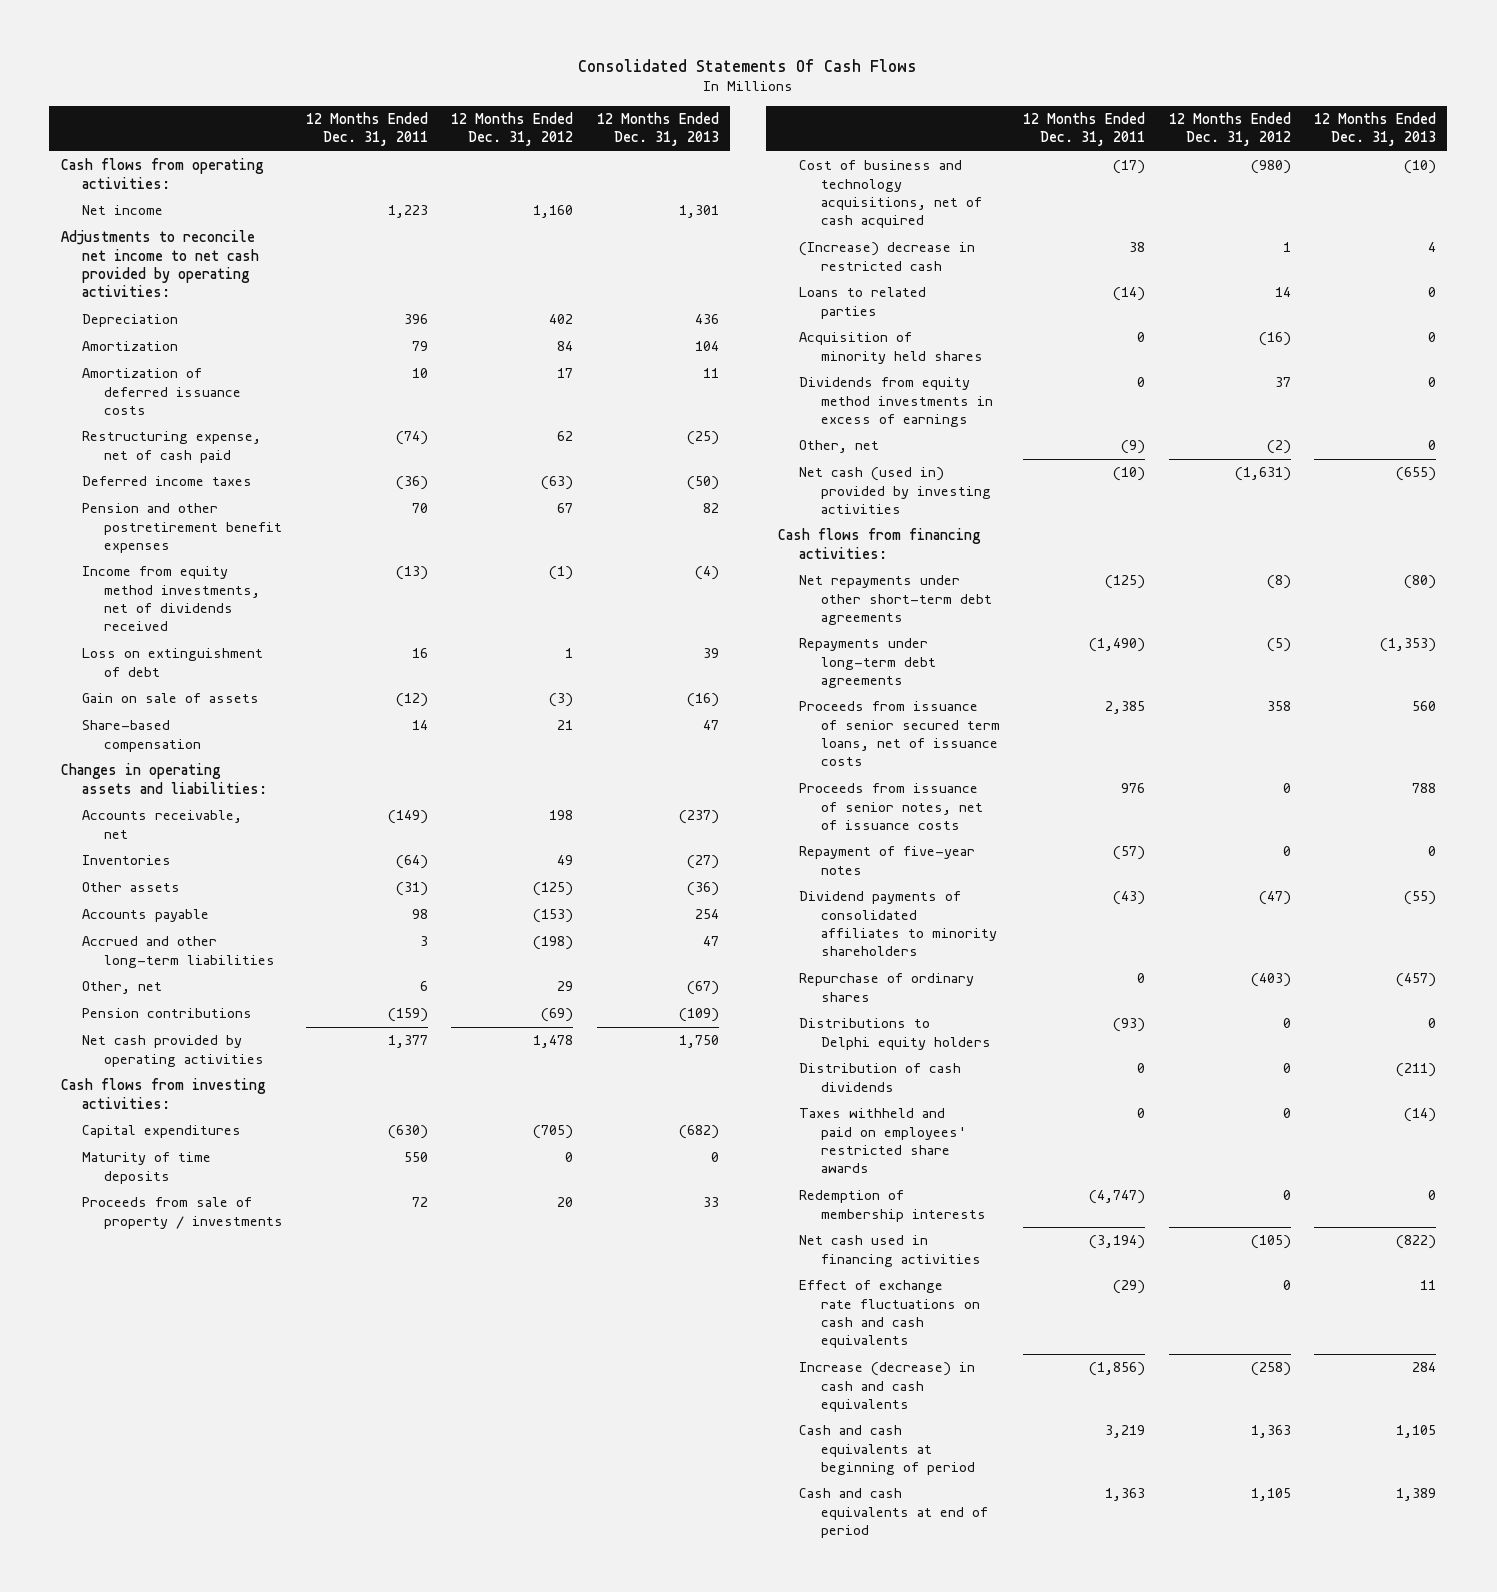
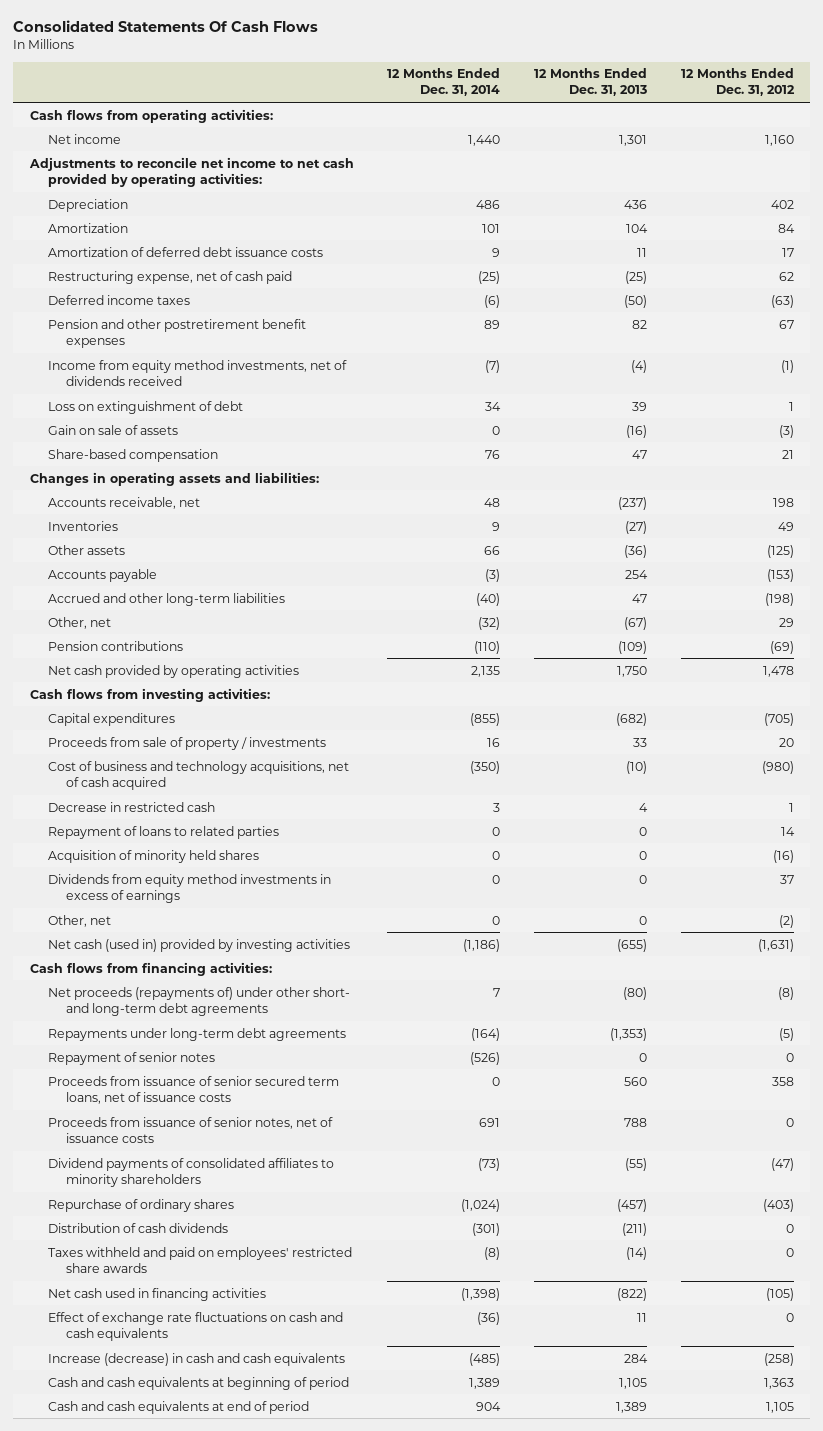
[305,112,428,147] 12 Months Ended Dec. 31, 2011 -> none
none -> [387,68,501,97] 12 Months Ended Dec. 31, 2014
[82,368,241,416] Amortization of deferred issuance costs -> [47,246,323,257] Amortization of deferred debt issuance costs
[82,1152,212,1184] Maturity of time deposits -> none
[799,242,976,271] (Increase) decrease in restricted cash -> [47,801,215,812] Decrease in restricted cash
[799,287,927,319] Loans to related parties -> [47,825,279,839] Repayment of loans to related parties
[799,575,992,626] Net repayments under other short-term debt agreements -> [47,986,350,1016] Net proceeds (repayments of) under other short- and long-term debt agreements
none -> [47,1051,215,1065] Repayment of senior notes
[799,846,976,875] Repayment of five-year notes -> none
[799,1018,991,1050] Distributions to Delphi equity holders -> none
[799,1190,986,1222] Redemption of membership interests -> none

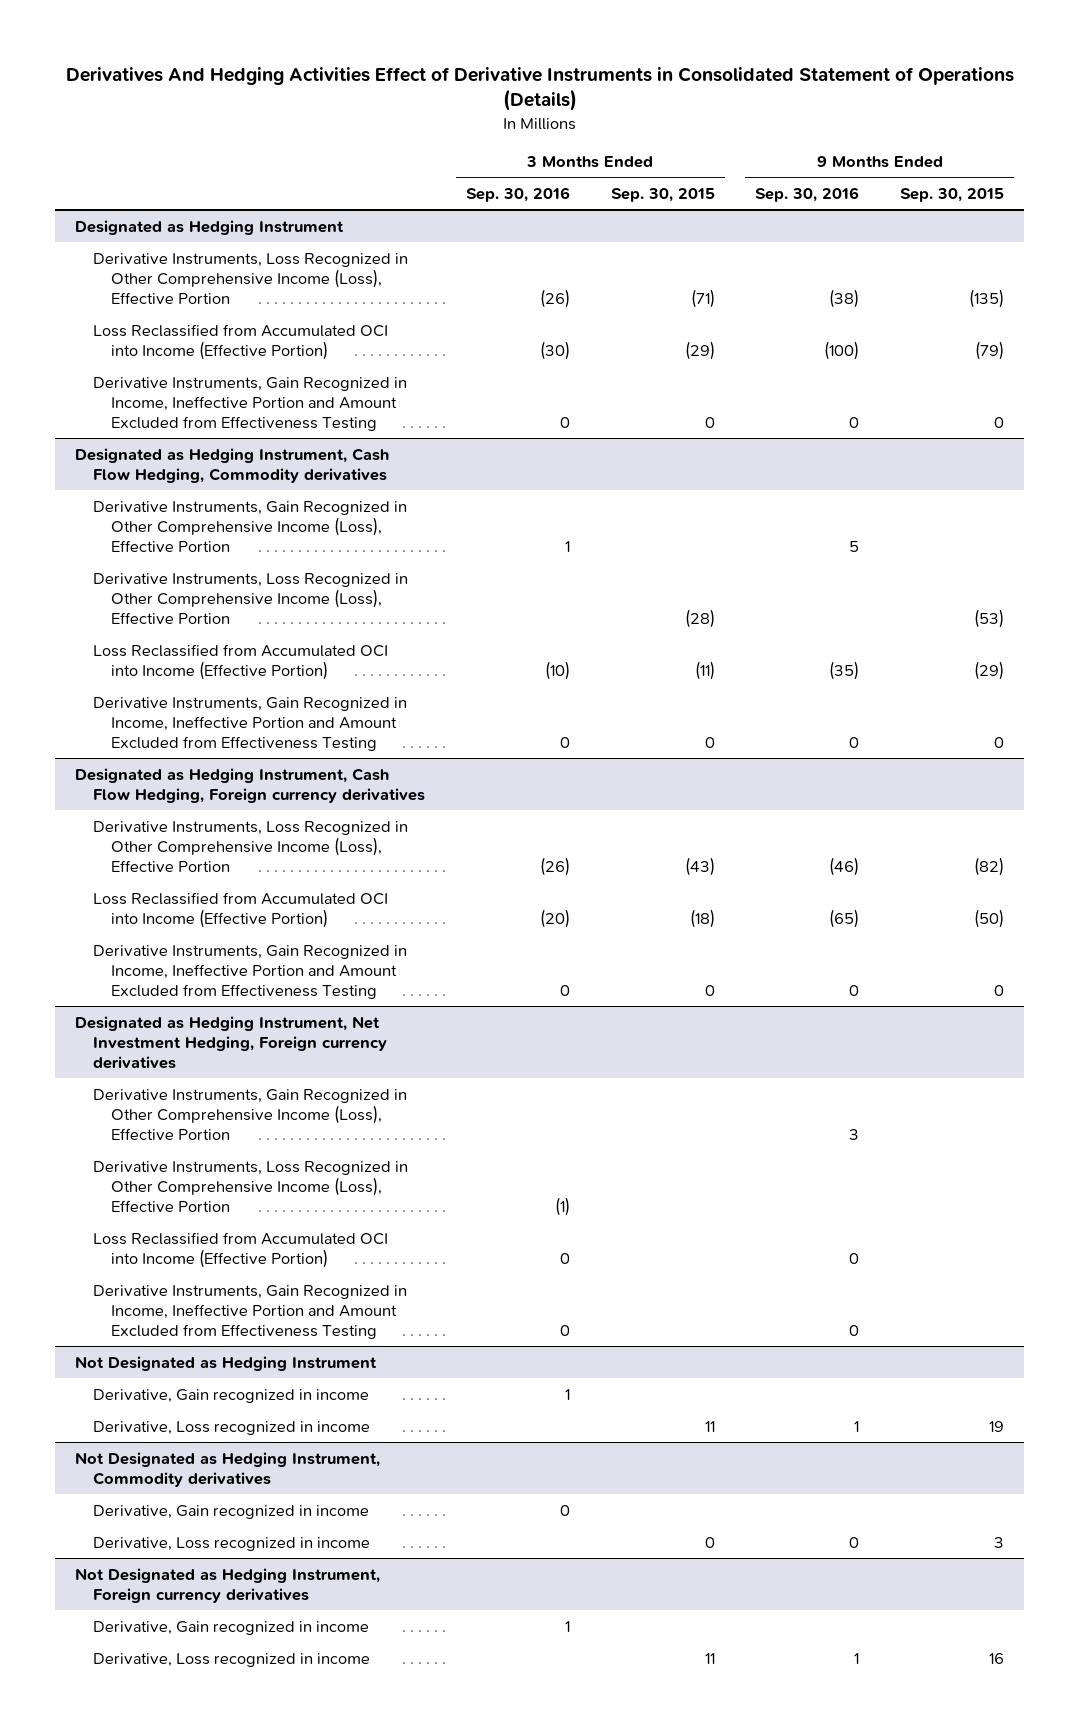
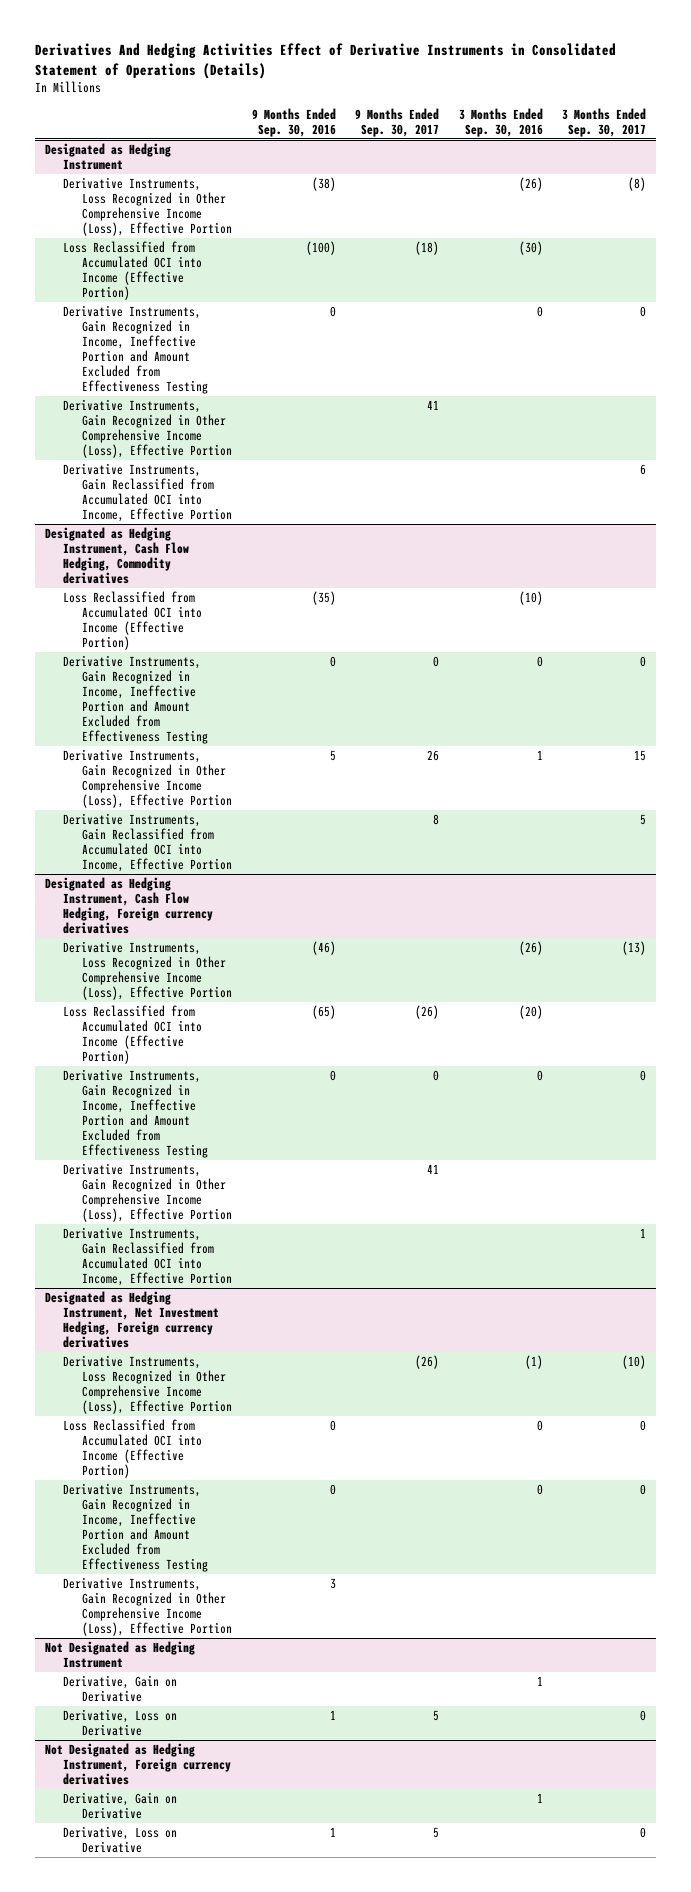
[610,187,715,202] Sep. 30, 2015 -> none
[900,187,1005,202] Sep. 30, 2015 -> none
none -> [355,107,440,137] 9 Months Ended Sep. 30, 2017
none -> [562,107,647,137] 3 Months Ended Sep. 30, 2017
none -> [63,398,233,459] Derivative Instruments, Gain Recognized in Other Comprehensive Income (Loss), Effective Portion
none -> [63,462,233,523] Derivative Instruments, Gain Reclassified from Accumulated OCI into Income, Effective Portion
[93,572,409,625] Derivative Instruments, Loss Recognized in Other Comprehensive Income (Loss), Effective Portion -> none
[93,500,408,553] Derivative Instruments, Gain Recognized in Other Comprehensive Income (Loss), Effective Portion -> [63,748,233,809] Derivative Instruments, Gain Recognized in Other Comprehensive Income (Loss), Effective Portion
none -> [63,812,233,873] Derivative Instruments, Gain Reclassified from Accumulated OCI into Income, Effective Portion
none -> [63,1162,233,1223] Derivative Instruments, Gain Recognized in Other Comprehensive Income (Loss), Effective Portion
none -> [63,1226,233,1287] Derivative Instruments, Gain Reclassified from Accumulated OCI into Income, Effective Portion
[93,1088,408,1141] Derivative Instruments, Gain Recognized in Other Comprehensive Income (Loss), Effective Portion -> [63,1576,233,1637] Derivative Instruments, Gain Recognized in Other Comprehensive Income (Loss), Effective Portion
[75,1451,381,1487] Not Designated as Hedging Instrument, Commodity derivatives -> none
[93,1504,370,1519] Derivative, Gain recognized in income -> none
[93,1536,371,1551] Derivative, Loss recognized in income -> none
[93,1388,370,1403] Derivative, Gain recognized in income -> [63,1674,178,1703] Derivative, Gain on Derivative
[93,1420,371,1435] Derivative, Loss recognized in income -> [63,1708,178,1737] Derivative, Loss on Derivative
[93,1620,370,1635] Derivative, Gain recognized in income -> [63,1791,178,1820] Derivative, Gain on Derivative
[93,1652,371,1667] Derivative, Loss recognized in income -> [63,1825,178,1854] Derivative, Loss on Derivative

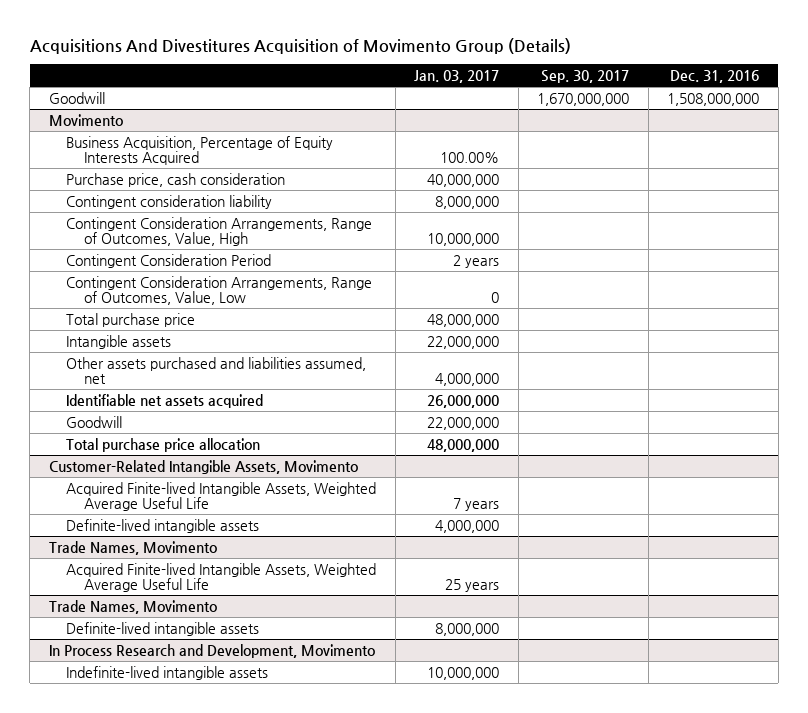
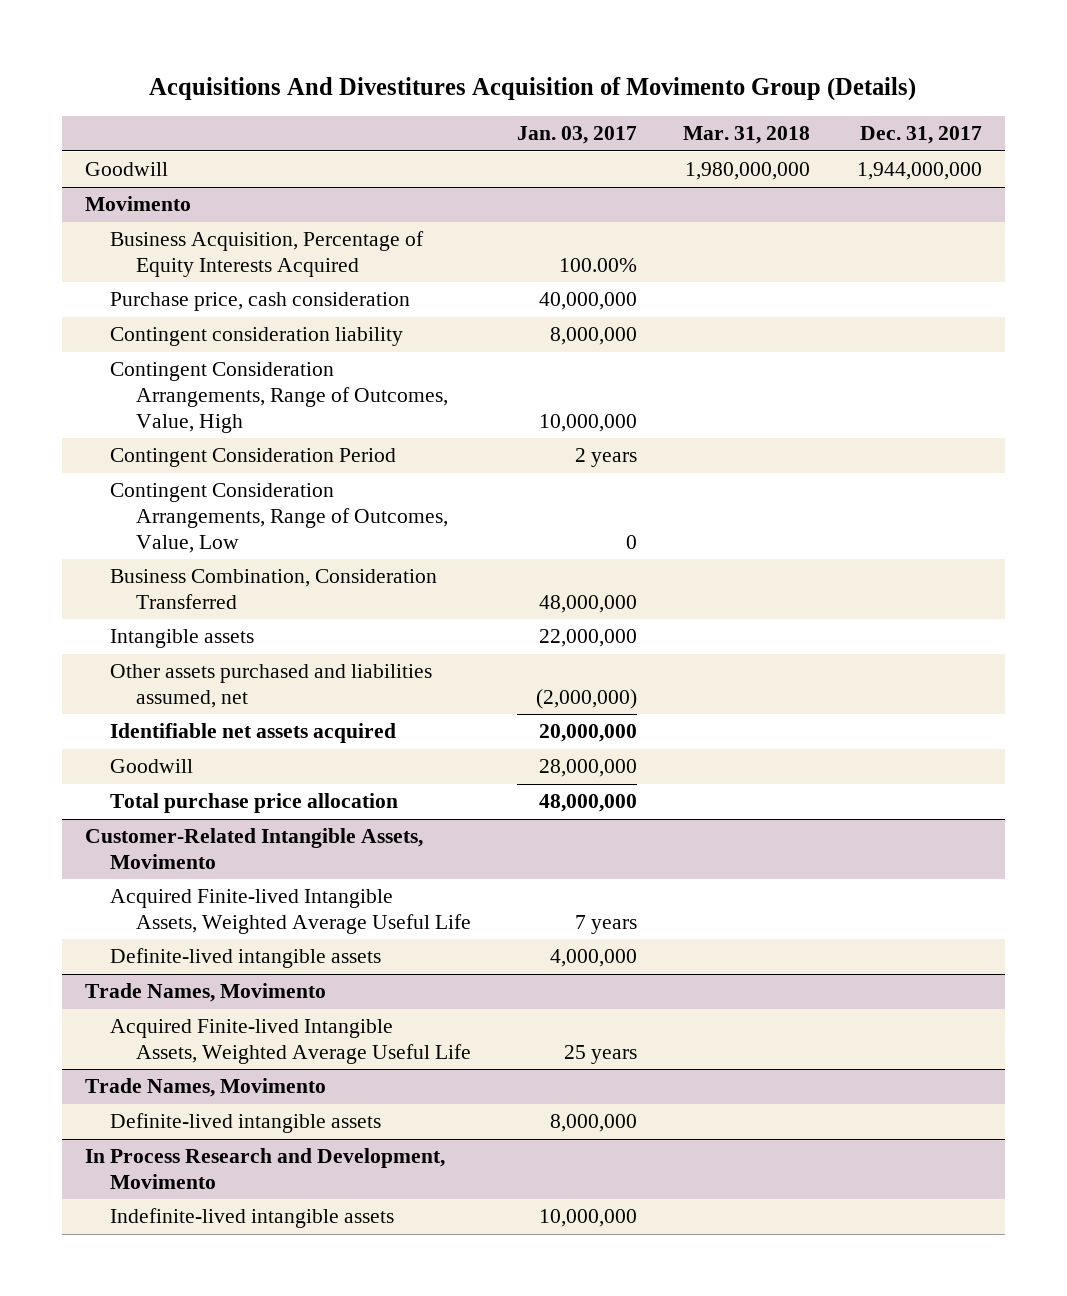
[541,70,630,84] Sep. 30, 2017 -> none
[670,70,760,84] Dec. 31, 2016 -> none
none -> [683,126,811,145] Mar. 31, 2018
none -> [859,126,982,145] Dec. 31, 2017
[66,312,196,327] Total purchase price -> [110,569,438,609] Business Combination, Consideration Transferred
[435,373,500,387] 4,000,000 -> [536,688,638,709] (2,000,000)
[427,394,500,408] 26,000,000 -> [539,724,638,743] 20,000,000
[427,416,500,430] 22,000,000 -> [539,759,638,778] 28,000,000

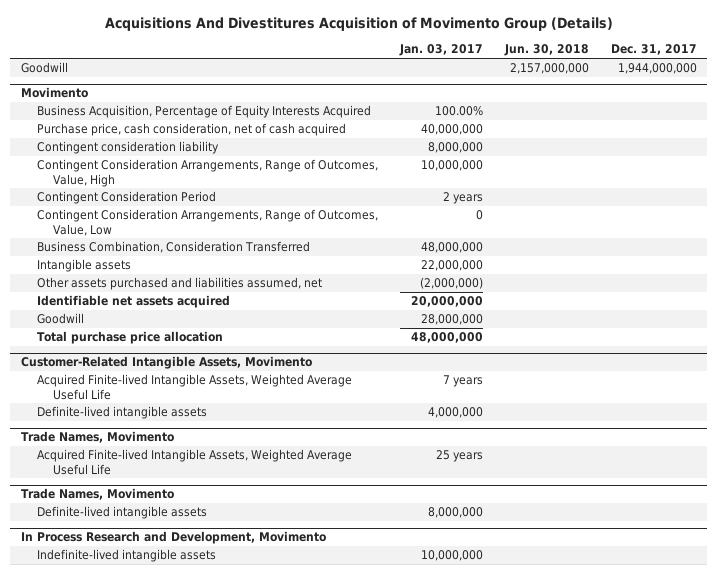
[683,126,811,145] Mar. 31, 2018 -> none
none -> [503,44,589,57] Jun. 30, 2018
[110,292,411,312] Purchase price, cash consideration -> [37,123,347,137] Purchase price, cash consideration, net of cash acquired

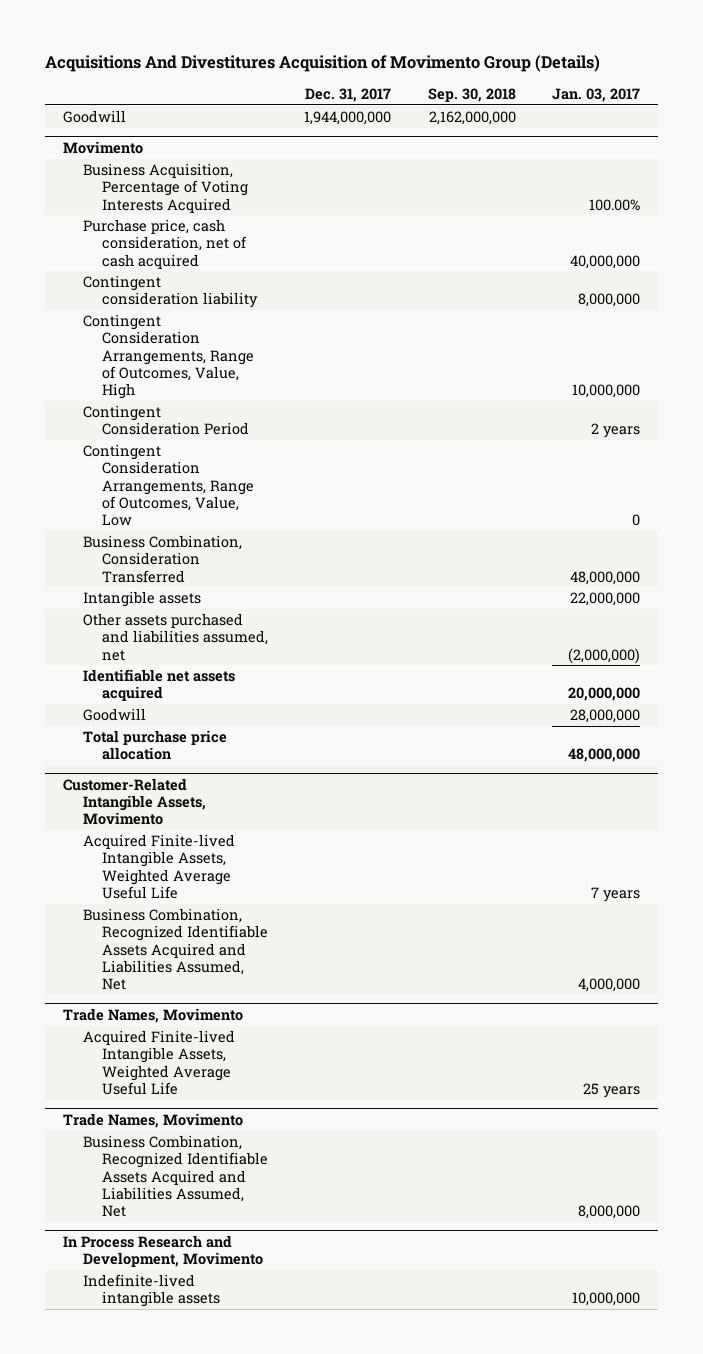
[503,44,589,57] Jun. 30, 2018 -> none
none -> [427,87,516,102] Sep. 30, 2018
[37,105,372,119] Business Acquisition, Percentage of Equity Interests Acquired -> [82,163,249,213] Business Acquisition, Percentage of Voting Interests Acquired
[37,406,208,420] Definite-lived intangible assets -> [82,908,269,990] Business Combination, Recognized Identifiable Assets Acquired and Liabilities Assumed, Net
[37,506,208,520] Definite-lived intangible assets -> [82,1135,269,1217] Business Combination, Recognized Identifiable Assets Acquired and Liabilities Assumed, Net

